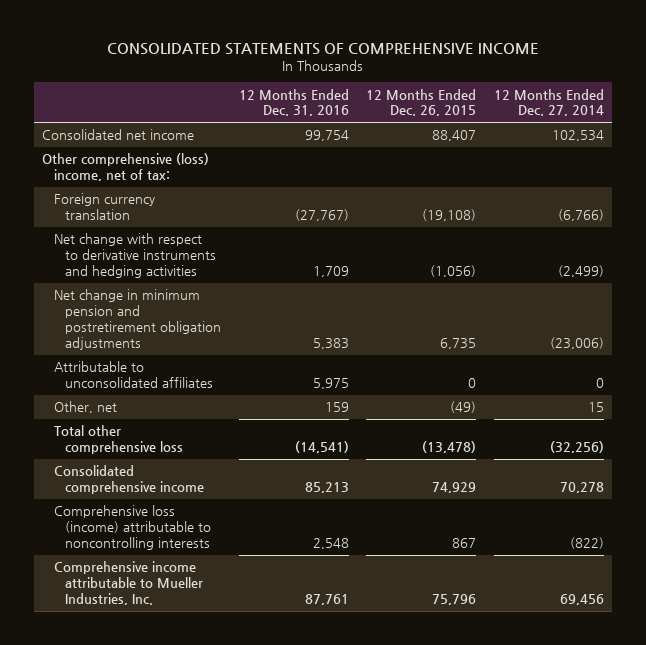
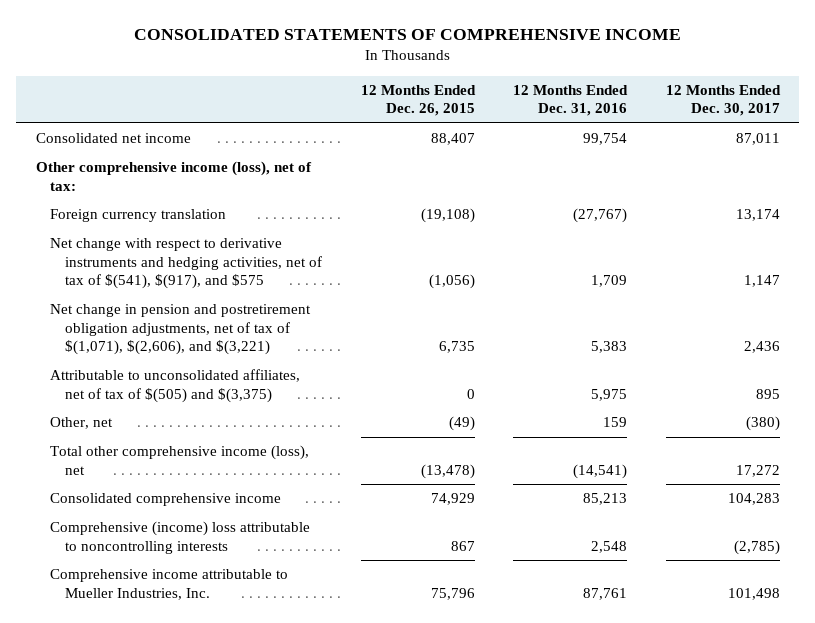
[493,88,604,117] 12 Months Ended Dec. 27, 2014 -> none
none -> [665,84,781,117] 12 Months Ended Dec. 30, 2017
[42,153,210,182] Other comprehensive (loss) income, net of tax: -> [35,161,312,191] Other comprehensive income (loss), net of tax:
[53,233,217,279] Net change with respect to derivative instruments and hedging activities -> [50,238,322,290] Net change with respect to derivative instruments and hedging activities, net of tax of $(541), $(917), and $575
[53,289,222,350] Net change in minimum pension and postretirement obligation adjustments -> [50,304,312,356] Net change in pension and postretirement obligation adjustments, net of tax of $(1,071), $(2,606), and $(3,221)
[53,361,214,389] Attributable to unconsolidated affiliates -> [50,369,301,403] Attributable to unconsolidated affiliates, net of tax of $(505) and $(3,375)
[53,425,184,455] Total other comprehensive loss -> [50,445,310,475] Total other comprehensive income (loss), net
[53,505,212,551] Comprehensive loss (income) attributable to noncontrolling interests -> [50,521,311,554] Comprehensive (income) loss attributable to noncontrolling interests

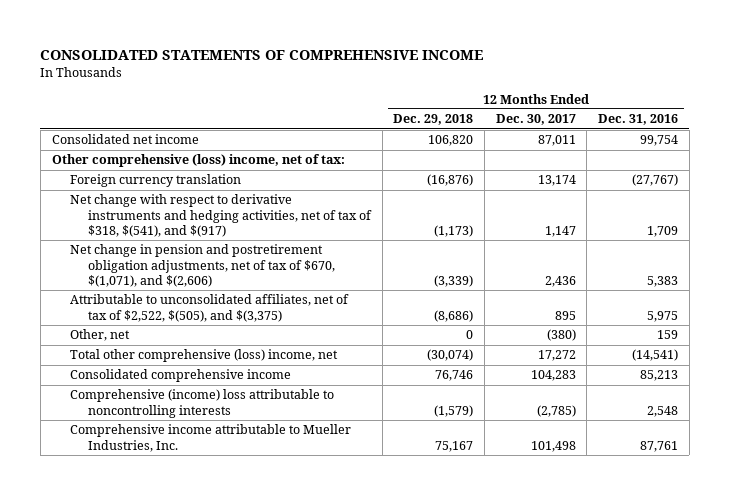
[360,84,476,117] 12 Months Ended Dec. 26, 2015 -> none
none -> [393,114,474,126] Dec. 29, 2018
[35,161,312,191] Other comprehensive income (loss), net of tax: -> [51,154,345,168] Other comprehensive (loss) income, net of tax:
[50,238,322,290] Net change with respect to derivative instruments and hedging activities, net of tax of $(541), $(917), and $575 -> [69,194,372,238] Net change with respect to derivative instruments and hedging activities, net of tax of $318, $(541), and $(917)
[50,304,312,356] Net change in pension and postretirement obligation adjustments, net of tax of $(1,071), $(2,606), and $(3,221) -> [69,244,335,288] Net change in pension and postretirement obligation adjustments, net of tax of $670, $(1,071), and $(2,606)
[50,369,301,403] Attributable to unconsolidated affiliates, net of tax of $(505) and $(3,375) -> [69,294,349,322] Attributable to unconsolidated affiliates, net of tax of $2,522, $(505), and $(3,375)
[50,445,310,475] Total other comprehensive income (loss), net -> [69,349,338,363] Total other comprehensive (loss) income, net

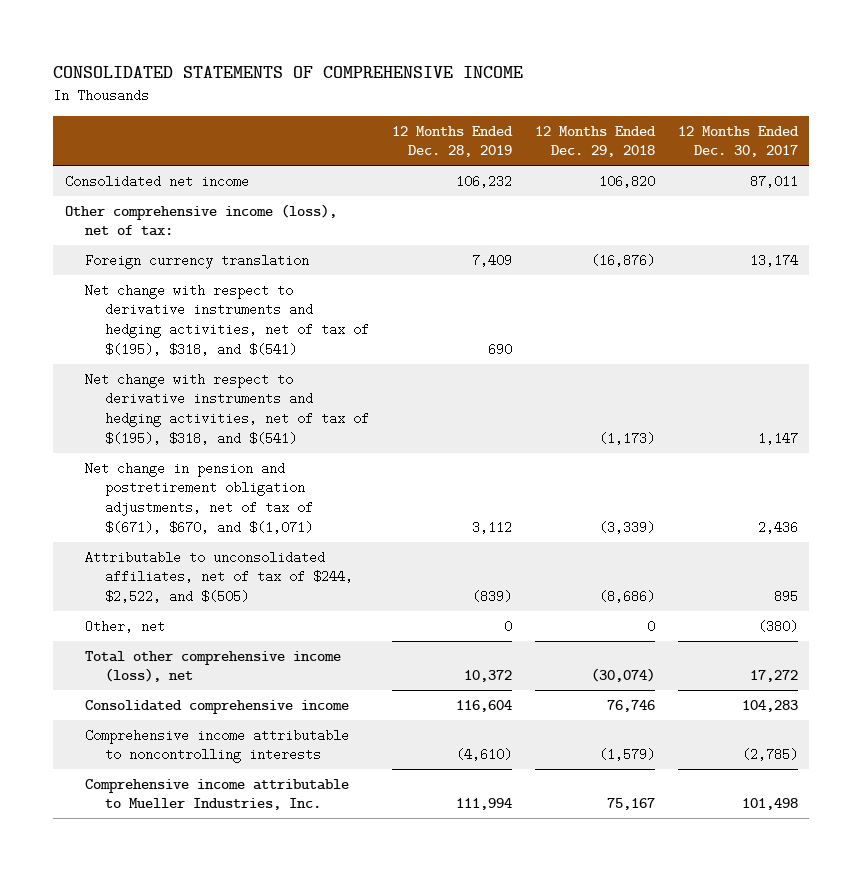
[598,114,679,126] Dec. 31, 2016 -> none
none -> [392,125,514,158] 12 Months Ended Dec. 28, 2019
[51,154,345,168] Other comprehensive (loss) income, net of tax: -> [64,203,337,237] Other comprehensive income (loss), net of tax:
none -> [84,283,370,356] Net change with respect to derivative instruments and hedging activities, net of tax of $(195), $318, and $(541)
[69,194,372,238] Net change with respect to derivative instruments and hedging activities, net of tax of $318, $(541), and $(917) -> [84,372,370,445] Net change with respect to derivative instruments and hedging activities, net of tax of $(195), $318, and $(541)
[69,244,335,288] Net change in pension and postretirement obligation adjustments, net of tax of $670, $(1,071), and $(2,606) -> [84,461,314,534] Net change in pension and postretirement obligation adjustments, net of tax of $(671), $670, and $(1,071)
[69,294,349,322] Attributable to unconsolidated affiliates, net of tax of $2,522, $(505), and $(3,375) -> [84,550,354,604] Attributable to unconsolidated affiliates, net of tax of $244, $2,522, and $(505)
[69,349,338,363] Total other comprehensive (loss) income, net -> [84,650,341,683] Total other comprehensive income (loss), net
[69,389,334,418] Comprehensive (income) loss attributable to noncontrolling interests -> [84,728,349,764] Comprehensive income attributable to noncontrolling interests

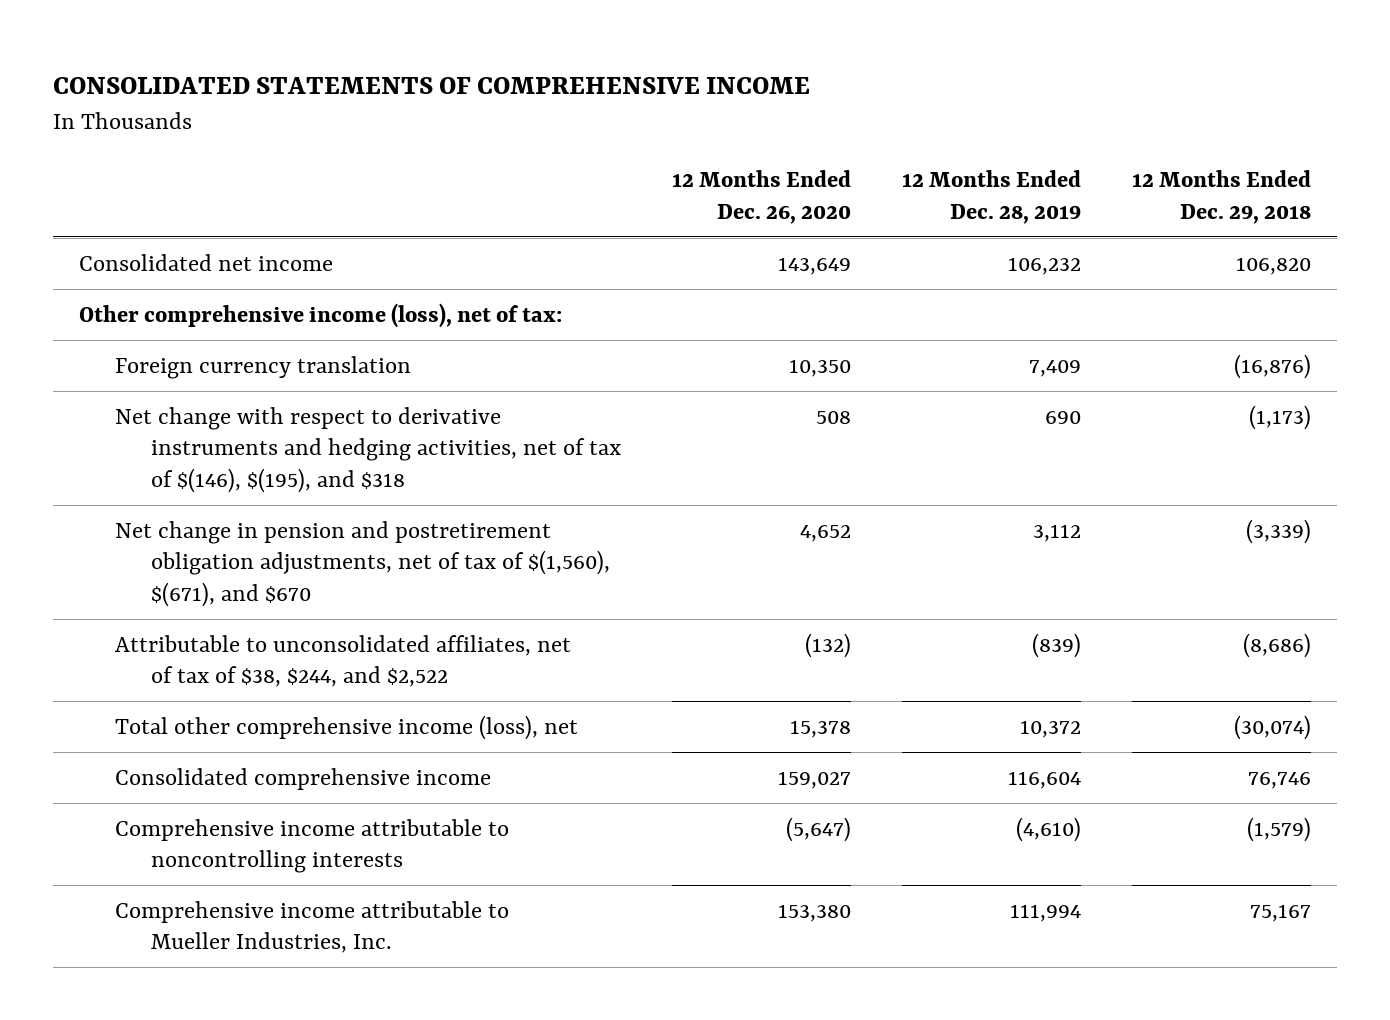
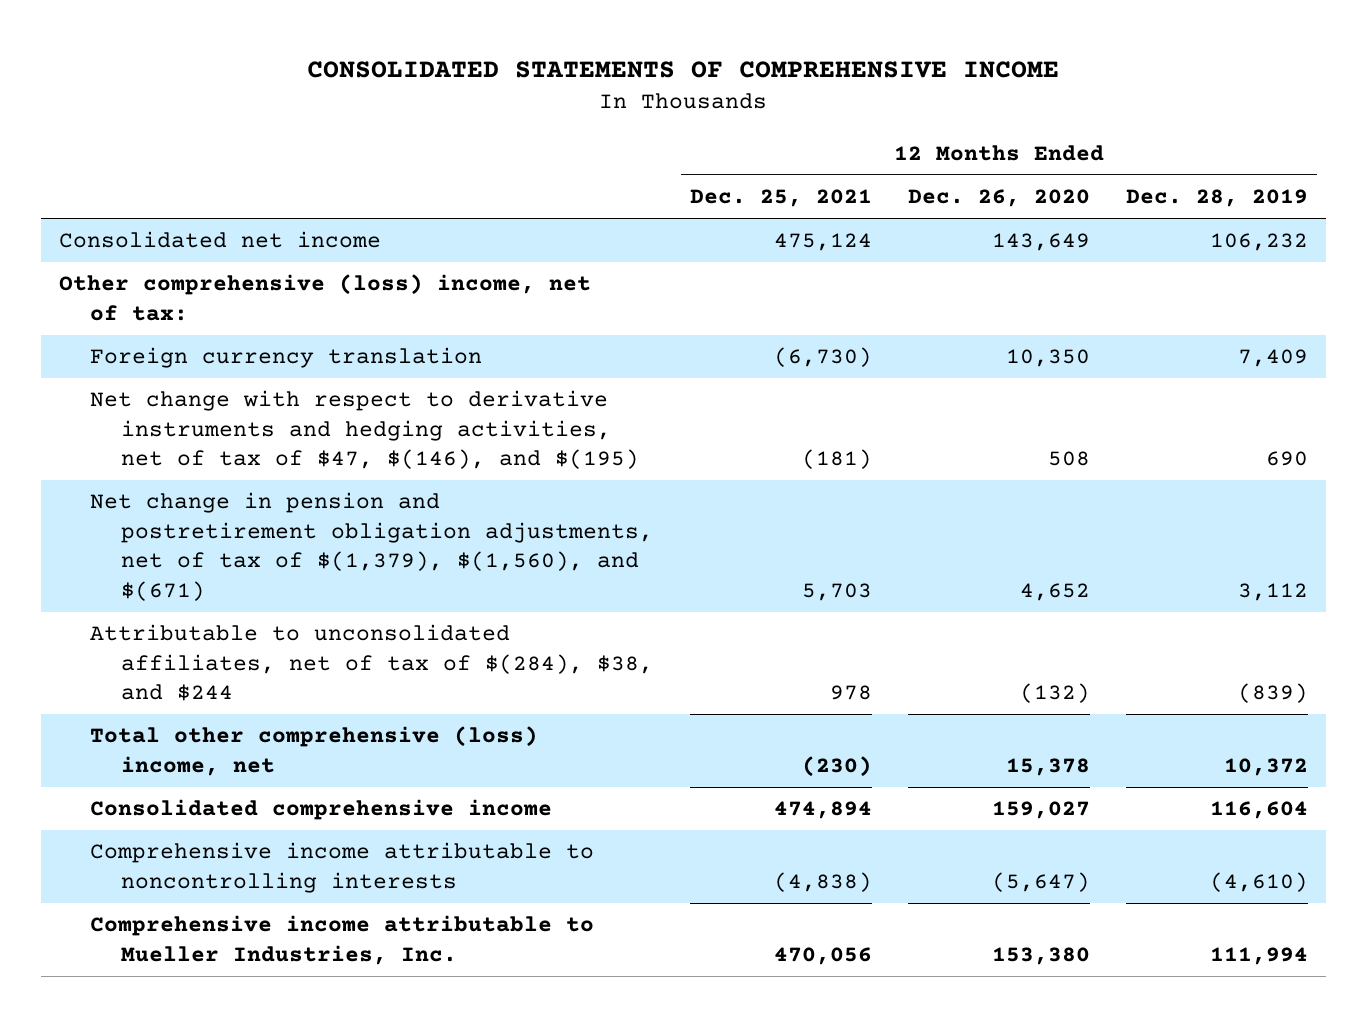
[1132,170,1312,225] 12 Months Ended Dec. 29, 2018 -> none
none -> [689,189,872,208] Dec. 25, 2021
[78,302,562,328] Other comprehensive income (loss), net of tax: -> [59,274,592,321] Other comprehensive (loss) income, net of tax:
[115,406,622,493] Net change with respect to derivative instruments and hedging activities, net of tax of $(146), $(195), and $318 -> [90,390,640,470] Net change with respect to derivative instruments and hedging activities, net of tax of $47, $(146), and $(195)
[115,520,611,607] Net change in pension and postretirement obligation adjustments, net of tax of $(1,560), $(671), and $670 -> [90,492,654,601] Net change in pension and postretirement obligation adjustments, net of tax of $(1,379), $(1,560), and $(671)
[115,634,572,688] Attributable to unconsolidated affiliates, net of tax of $38, $244, and $2,522 -> [90,624,654,702] Attributable to unconsolidated affiliates, net of tax of $(284), $38, and $244
[115,714,579,740] Total other comprehensive income (loss), net -> [90,726,539,776] Total other comprehensive (loss) income, net

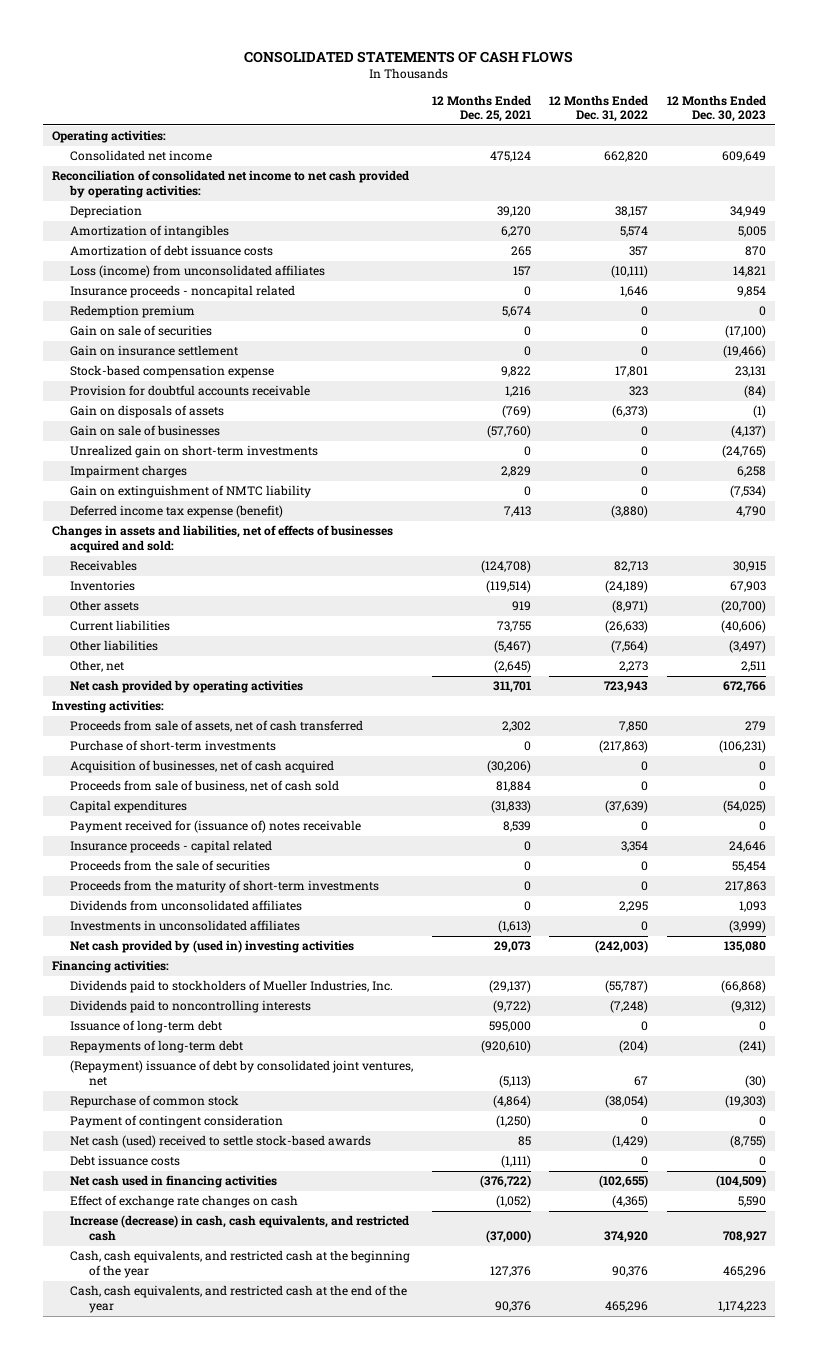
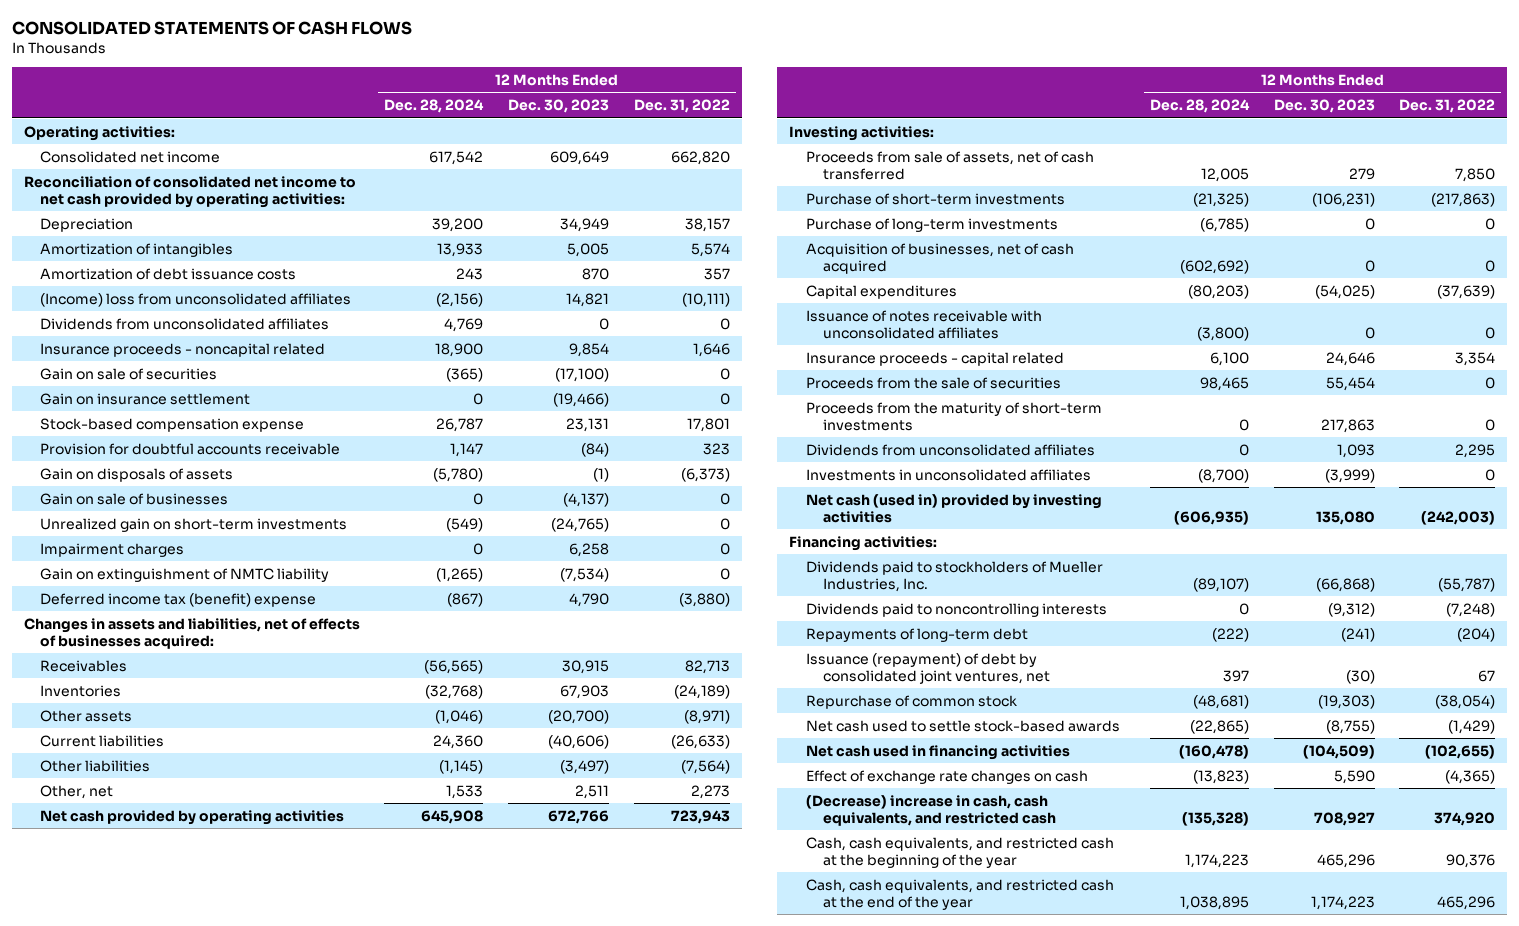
[431,94,531,123] 12 Months Ended Dec. 25, 2021 -> none
none -> [384,99,485,114] Dec. 28, 2024
[70,265,326,279] Loss (income) from unconsolidated affiliates -> [40,292,352,307] (Income) loss from unconsolidated affiliates
none -> [40,317,330,330] Dividends from unconsolidated affiliates
[70,305,196,319] Redemption premium -> none
[70,505,284,519] Deferred income tax expense (benefit) -> [40,592,317,607] Deferred income tax (benefit) expense
[51,525,393,553] Changes in assets and liabilities, net of effects of businesses acquired and sold: -> [23,617,360,649] Changes in assets and liabilities, net of effects of businesses acquired:
none -> [806,217,1059,232] Purchase of long-term investments
[70,780,340,793] Proceeds from sale of business, net of cash sold -> none
[70,820,362,834] Payment received for (issuance of) notes receivable -> none
none -> [806,309,1043,339] Issuance of notes receivable with unconsolidated affiliates
[70,940,355,954] Net cash provided by (used in) investing activities -> [806,493,1103,523] Net cash (used in) provided by investing activities
[70,1020,223,1034] Issuance of long-term debt -> none
[70,1060,414,1086] (Repayment) issuance of debt by consolidated joint ventures, net -> [806,652,1050,684] Issuance (repayment) of debt by consolidated joint ventures, net
[70,1115,284,1129] Payment of contingent consideration -> none
[70,1155,181,1167] Debt issuance costs -> none
[70,1135,372,1149] Net cash (used) received to settle stock-based awards -> [806,719,1121,732] Net cash used to settle stock-based awards
[70,1215,410,1241] Increase (decrease) in cash, cash equivalents, and restricted cash -> [806,794,1056,826] (Decrease) increase in cash, cash equivalents, and restricted cash

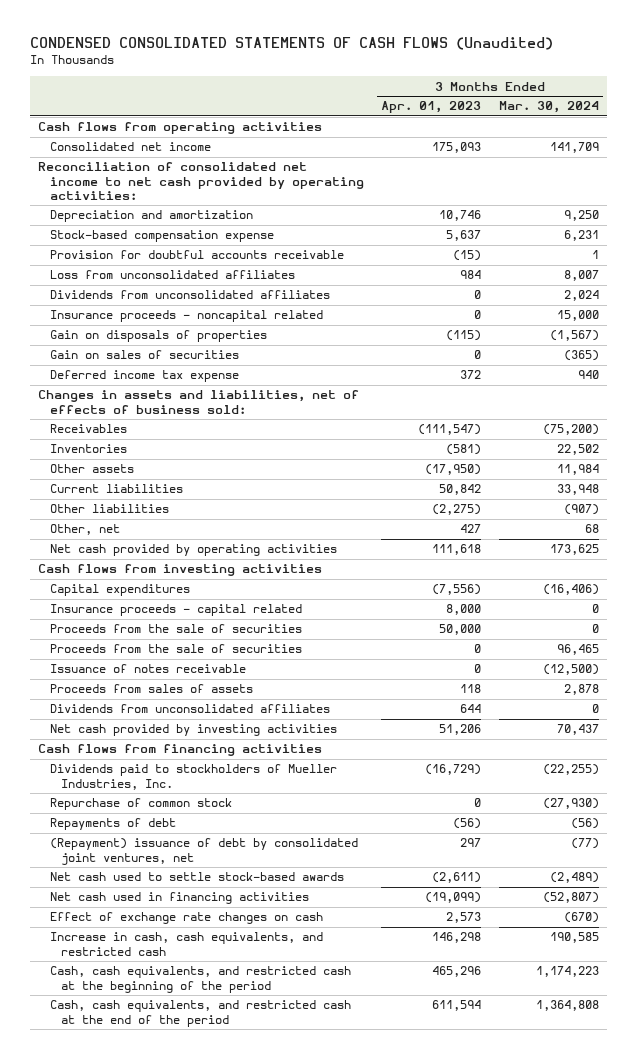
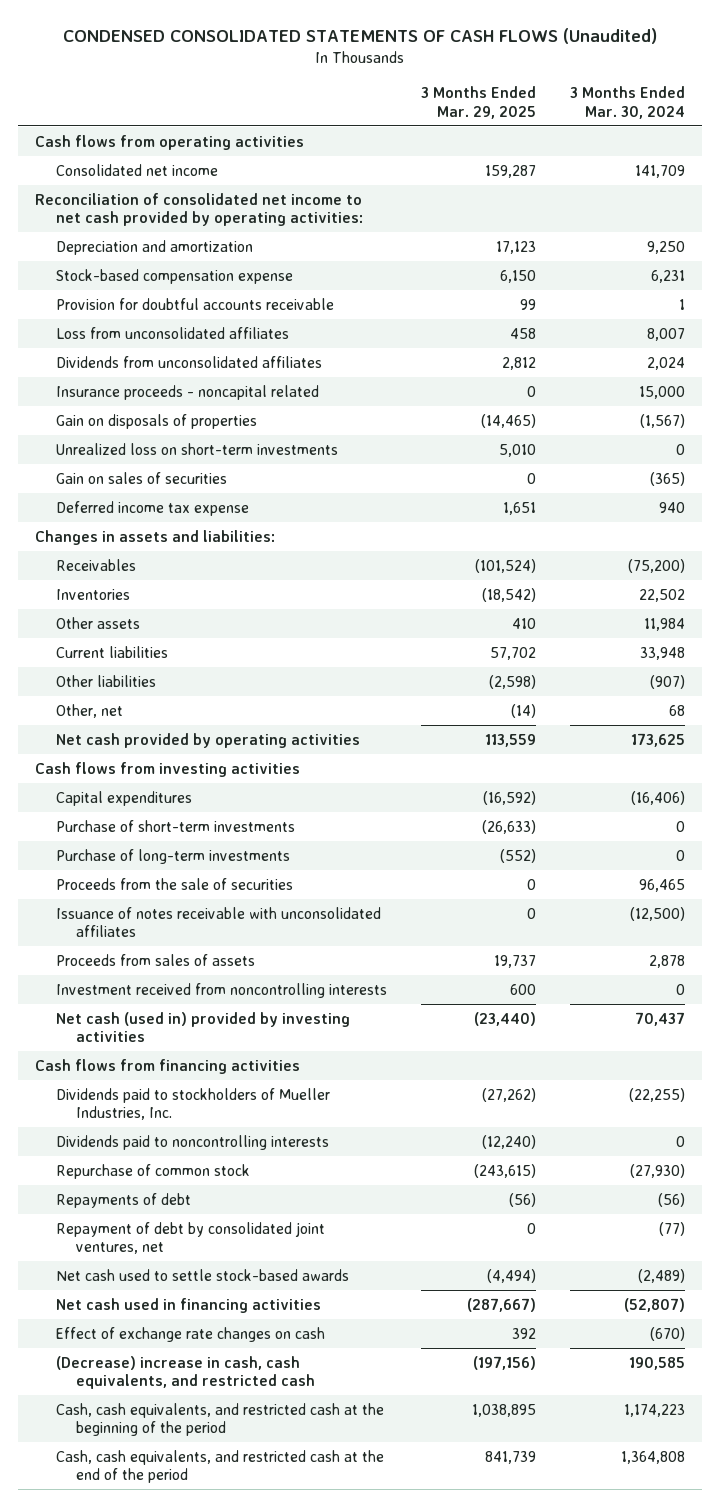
[381,101,482,114] Apr. 01, 2023 -> none
none -> [420,86,536,119] 3 Months Ended Mar. 29, 2025
none -> [55,442,338,455] Unrealized loss on short-term investments
[38,390,360,414] Changes in assets and liabilities, net of effects of business sold: -> [34,529,275,545] Changes in assets and liabilities:
[49,604,302,617] Insurance proceeds - capital related -> none
[49,624,302,634] Proceeds from the sale of securities -> none
none -> [55,819,295,832] Purchase of short-term investments
none -> [55,848,290,864] Purchase of long-term investments
[49,664,246,674] Issuance of notes receivable -> [55,906,381,938] Issuance of notes receivable with unconsolidated affiliates
[49,704,330,714] Dividends from unconsolidated affiliates -> none
none -> [55,982,387,998] Investment received from noncontrolling interests
[49,724,337,737] Net cash provided by investing activities -> [55,1011,350,1043] Net cash (used in) provided by investing activities
none -> [55,1134,329,1150] Dividends paid to noncontrolling interests
[49,838,358,865] (Repayment) issuance of debt by consolidated joint ventures, net -> [55,1221,325,1255] Repayment of debt by consolidated joint ventures, net
[49,932,323,956] Increase in cash, cash equivalents, and restricted cash -> [55,1355,316,1390] (Decrease) increase in cash, cash equivalents, and restricted cash

